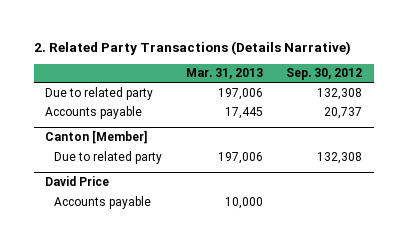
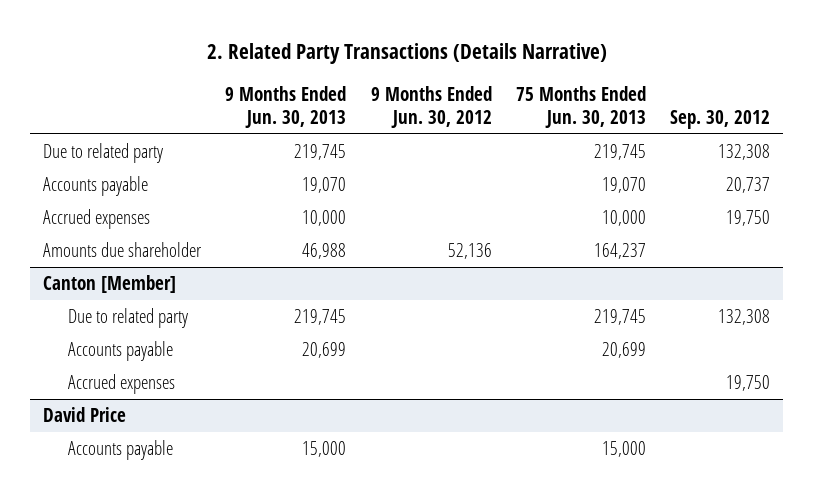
[185,68,263,80] Mar. 31, 2013 -> none
none -> [225,85,347,128] 9 Months Ended Jun. 30, 2013
none -> [370,85,492,128] 9 Months Ended Jun. 30, 2012
none -> [516,85,647,128] 75 Months Ended Jun. 30, 2013
none -> [42,209,150,230] Accrued expenses
none -> [42,242,202,258] Amounts due shareholder
none -> [67,341,173,362] Accounts payable
none -> [67,374,175,395] Accrued expenses

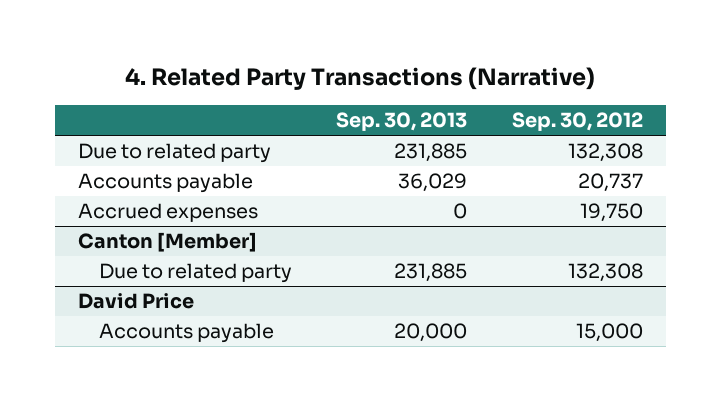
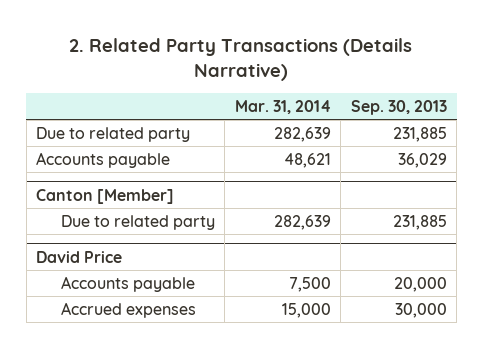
[125,67,596,91] 4. Related Party Transactions (Narrative) -> [69,37,413,81] 2. Related Party Transactions (Details Narrative)
[512,112,644,132] Sep. 30, 2012 -> none
none -> [234,99,331,114] Mar. 31, 2014
[77,203,258,223] Accrued expenses -> none
none -> [60,301,196,318] Accrued expenses

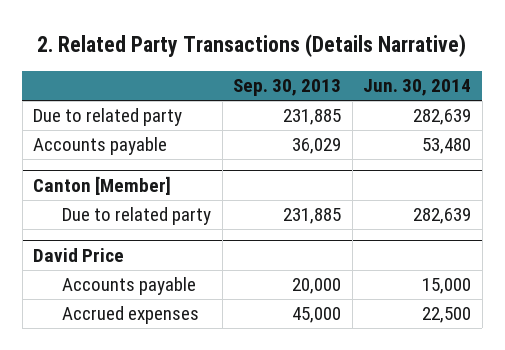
[234,99,331,114] Mar. 31, 2014 -> none
none -> [363,79,472,97] Jun. 30, 2014
[394,302,447,318] 30,000 -> [292,307,342,324] 45,000

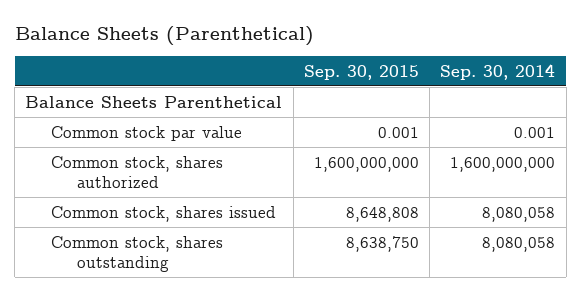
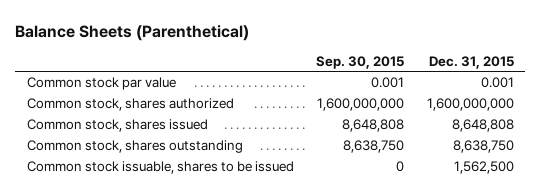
[440,63,556,80] Sep. 30, 2014 -> none
none -> [428,55,514,69] Dec. 31, 2015
[25,95,283,108] Balance Sheets Parenthetical -> none
none -> [26,161,294,175] Common stock issuable, shares to be issued

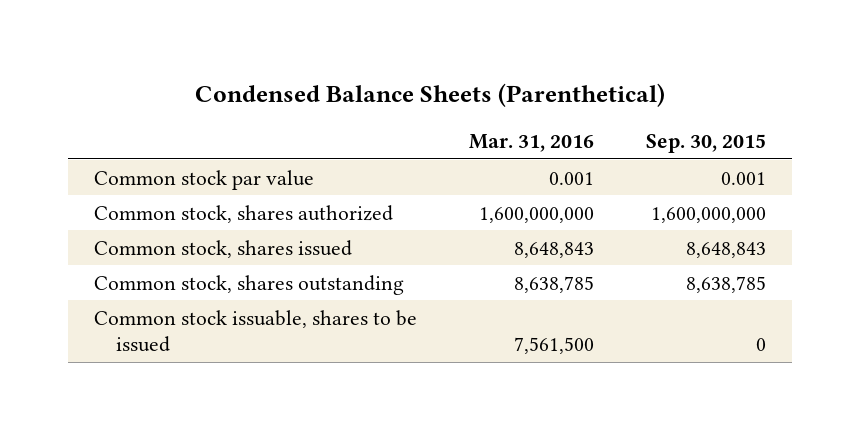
[15,24,250,41] Balance Sheets (Parenthetical) -> [195,82,666,107] Condensed Balance Sheets (Parenthetical)
[428,55,514,69] Dec. 31, 2015 -> none
none -> [469,134,595,153] Mar. 31, 2016
[342,119,405,133] 8,648,808 -> [686,241,767,258] 8,648,843
[343,140,405,154] 8,638,750 -> [686,275,767,293] 8,638,785

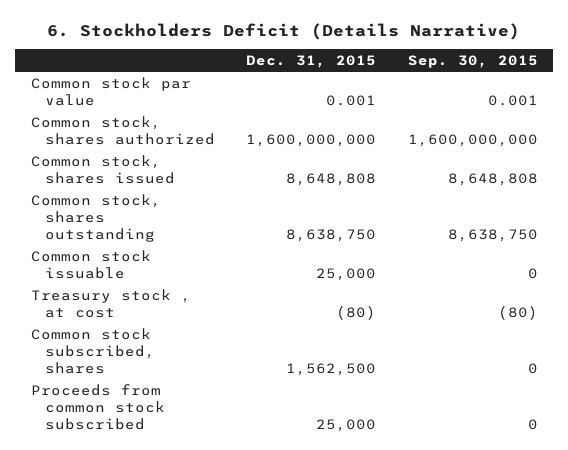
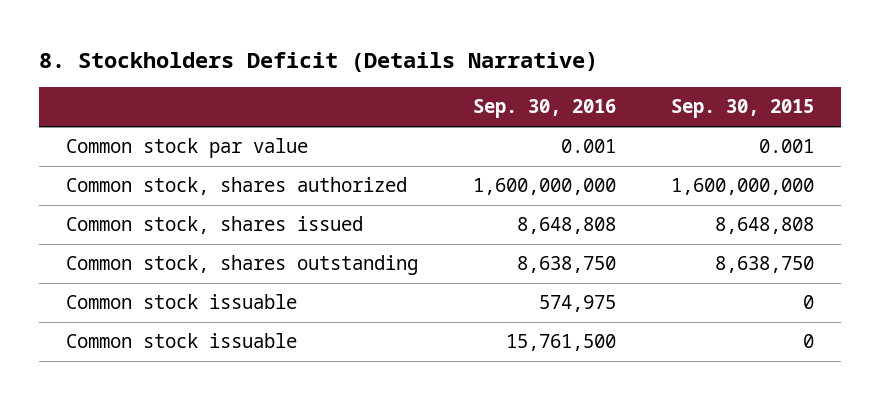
[47,22,521,40] 6. Stockholders Deficit (Details Narrative) -> [38,52,598,73] 8. Stockholders Deficit (Details Narrative)
[246,54,377,68] Dec. 31, 2015 -> none
none -> [473,99,617,119] Sep. 30, 2016
[30,288,191,318] Treasury stock , at cost -> none
[30,327,155,374] Common stock subscribed, shares -> none
[30,383,165,430] Proceeds from common stock subscribed -> none
none -> [66,333,298,349] Common stock issuable

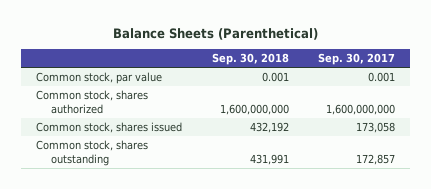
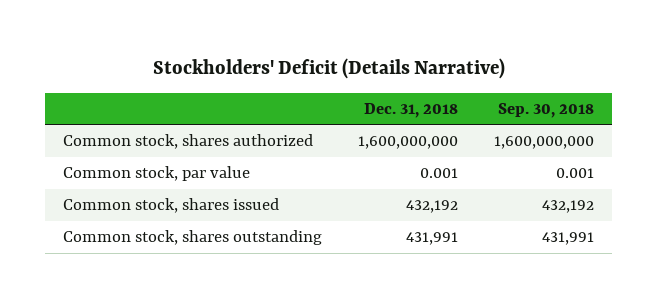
[112,28,318,41] Balance Sheets (Parenthetical) -> [152,58,505,80] Stockholders' Deficit (Details Narrative)
[318,53,396,66] Sep. 30, 2017 -> none
none -> [364,102,459,118] Dec. 31, 2018
[36,72,163,85] Common stock, par value -> [63,166,251,182] Common stock, par value

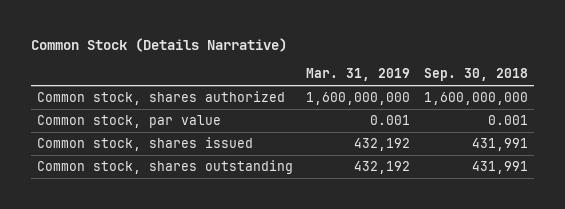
[152,58,505,80] Stockholders' Deficit (Details Narrative) -> [30,37,287,52] Common Stock (Details Narrative)
[364,102,459,118] Dec. 31, 2018 -> none
none -> [306,68,411,82] Mar. 31, 2019
[542,200,595,214] 432,192 -> [471,137,528,151] 431,991

